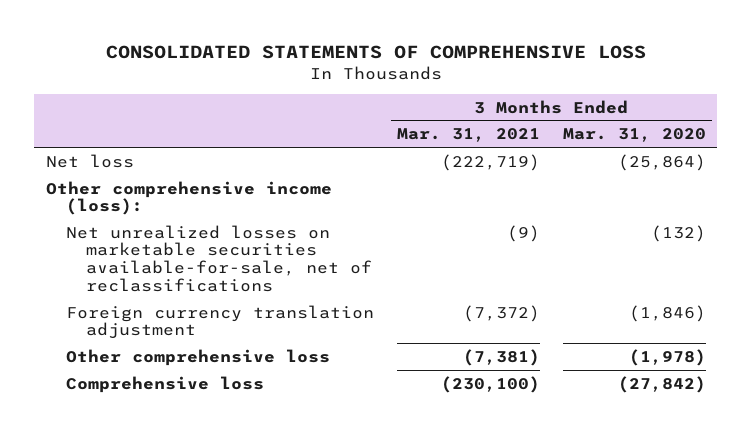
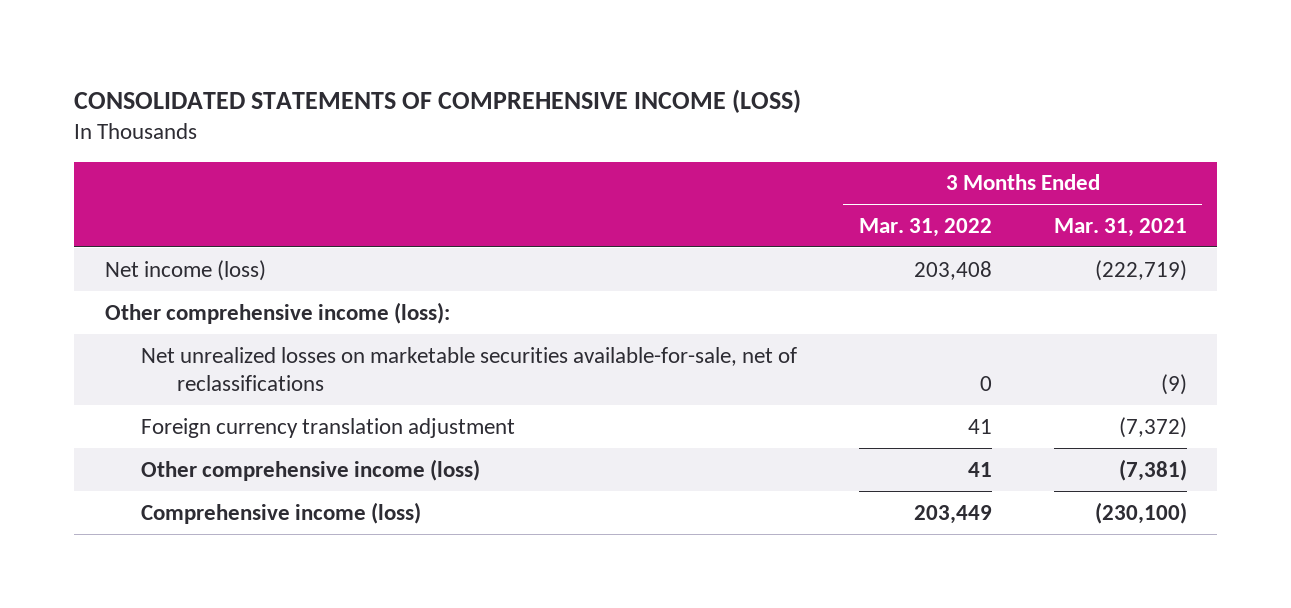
[105,45,646,60] CONSOLIDATED STATEMENTS OF COMPREHENSIVE LOSS -> [73,88,801,113] CONSOLIDATED STATEMENTS OF COMPREHENSIVE INCOME (LOSS)
[562,128,706,143] Mar. 31, 2020 -> none
none -> [858,217,992,237] Mar. 31, 2022
[45,153,134,168] Net loss -> [104,259,266,281] Net income (loss)
[65,348,330,366] Other comprehensive loss -> [140,458,480,481] Other comprehensive income (loss)
[65,375,264,393] Comprehensive loss -> [140,501,421,524] Comprehensive income (loss)

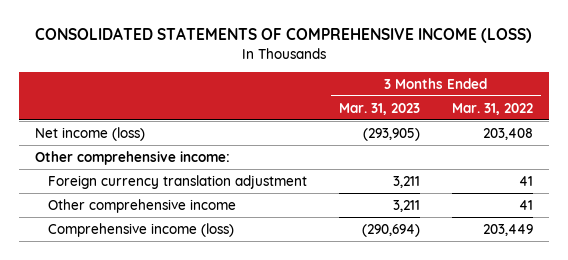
[1053,217,1187,237] Mar. 31, 2021 -> none
none -> [338,102,420,115] Mar. 31, 2023
[140,346,797,392] Net unrealized losses on marketable securities available-for-sale, net of reclassifications -> none
[104,301,450,324] Other comprehensive income (loss): -> [35,150,231,165] Other comprehensive income:
[140,458,480,481] Other comprehensive income (loss) -> [47,198,236,213] Other comprehensive income

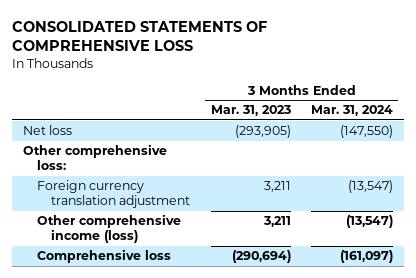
[35,27,533,44] CONSOLIDATED STATEMENTS OF COMPREHENSIVE INCOME (LOSS) -> [12,20,268,52] CONSOLIDATED STATEMENTS OF COMPREHENSIVE LOSS
[451,102,533,115] Mar. 31, 2022 -> none
none -> [311,105,394,117] Mar. 31, 2024
[35,126,146,141] Net income (loss) -> [22,125,72,136] Net loss
[35,150,231,165] Other comprehensive income: -> [22,144,167,171] Other comprehensive loss:
[47,198,236,213] Other comprehensive income -> [36,214,181,244] Other comprehensive income (loss)
[47,222,234,237] Comprehensive income (loss) -> [36,249,171,264] Comprehensive loss

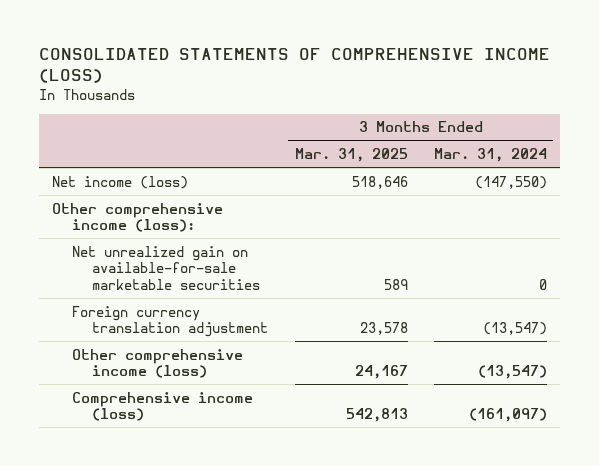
[12,20,268,52] CONSOLIDATED STATEMENTS OF COMPREHENSIVE LOSS -> [38,48,550,84] CONSOLIDATED STATEMENTS OF COMPREHENSIVE INCOME (LOSS)
[210,105,291,117] Mar. 31, 2023 -> none
none -> [294,147,408,162] Mar. 31, 2025
[22,125,72,136] Net loss -> [52,175,189,189] Net income (loss)
[22,144,167,171] Other comprehensive loss: -> [52,202,224,233] Other comprehensive income (loss):
none -> [72,245,261,290] Net unrealized gain on available-for-sale marketable securities
[36,249,171,264] Comprehensive loss -> [72,391,254,422] Comprehensive income (loss)

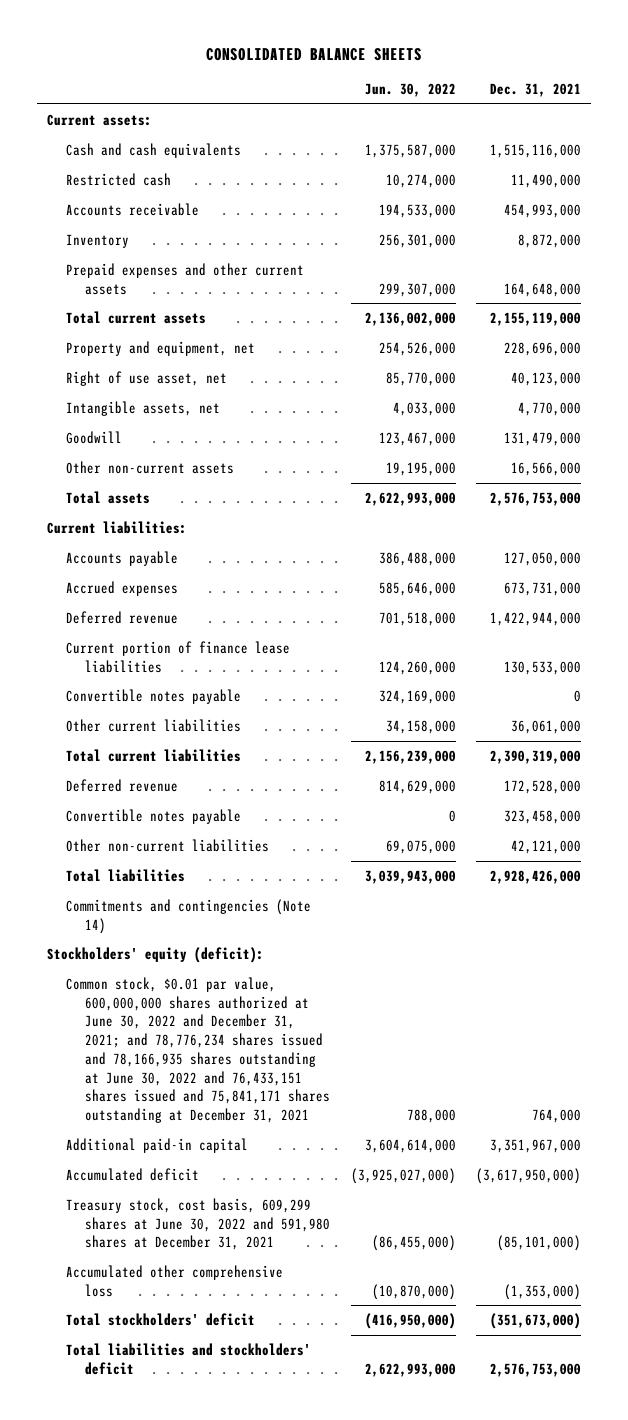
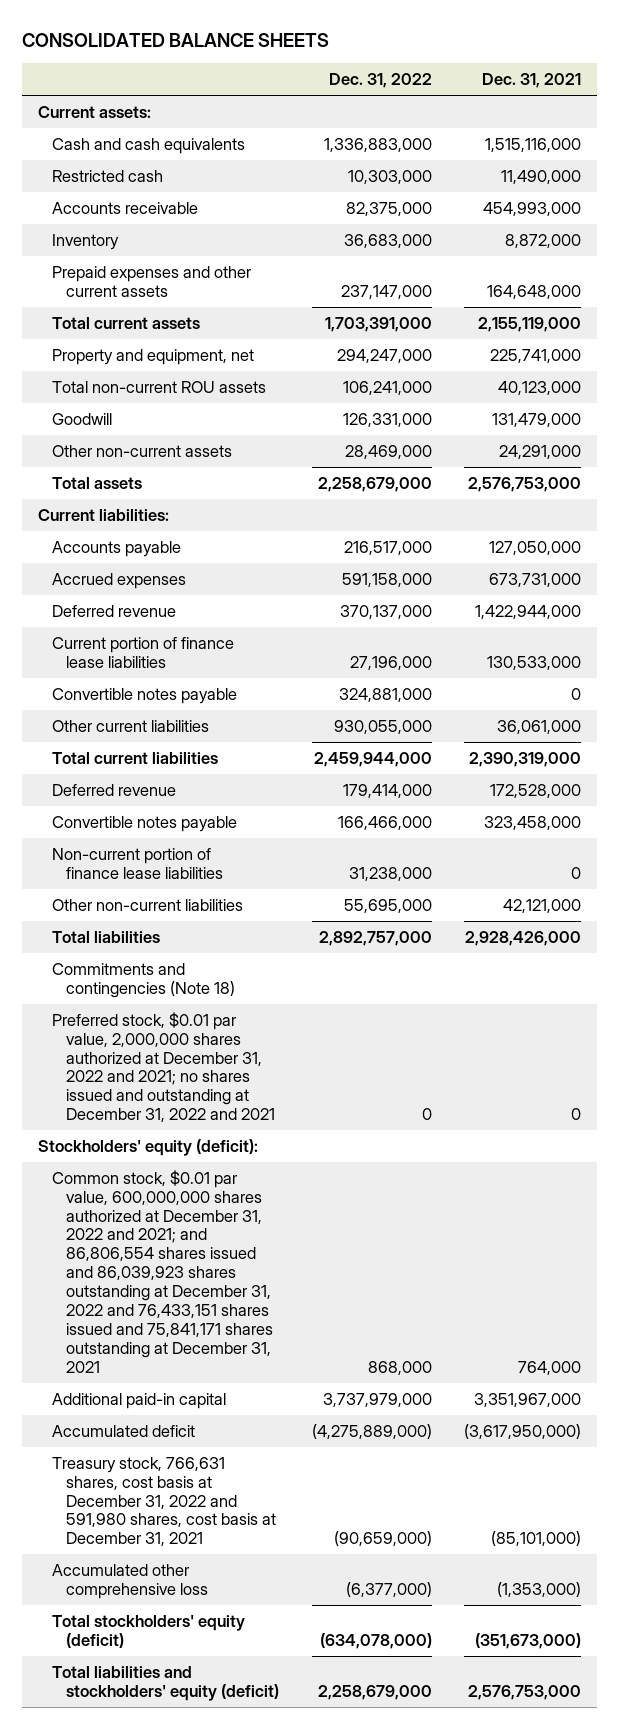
[364,83,456,98] Jun. 30, 2022 -> none
none -> [328,73,432,89] Dec. 31, 2022
[66,400,221,416] Intangible assets, net -> none
[503,341,581,356] 228,696,000 -> [490,348,582,363] 225,741,000
[66,370,228,386] Right of use asset, net -> [52,380,267,393] Total non-current ROU assets
[510,461,581,476] 16,566,000 -> [499,444,582,459] 24,291,000
none -> [52,847,223,879] Non-current portion of finance lease liabilities
[66,898,312,934] Commitments and contingencies (Note 14) -> [52,962,235,998] Commitments and contingencies (Note 18)
none -> [52,1011,275,1123] Preferred stock, $0.01 par value, 2,000,000 shares authorized at December 31, 2022 and 2021; no shares issued and outstanding at December 31, 2022 and 2021
[66,976,331,1123] Common stock, $0.01 par value, 600,000,000 shares authorized at June 30, 2022 and December 31, 2021; and 78,776,234 shares issued and 78,166,935 shares outstanding at June 30, 2022 and 76,433,151 shares issued and 75,841,171 shares outstanding at December 31, 2021 -> [52,1169,273,1373] Common stock, $0.01 par value, 600,000,000 shares authorized at December 31, 2022 and 2021; and 86,806,554 shares issued and 86,039,923 shares outstanding at December 31, 2022 and 76,433,151 shares issued and 75,841,171 shares outstanding at December 31, 2021
[66,1197,331,1251] Treasury stock, cost basis, 609,299 shares at June 30, 2022 and 591,980 shares at December 31, 2021 -> [52,1456,276,1547] Treasury stock, 766,631 shares, cost basis at December 31, 2022 and 591,980 shares, cost basis at December 31, 2021
[66,1312,256,1326] Total stockholders' deficit -> [52,1614,246,1648] Total stockholders' equity (deficit)
[66,1342,312,1375] Total liabilities and stockholders' deficit -> [52,1665,279,1701] Total liabilities and stockholders' equity (deficit)

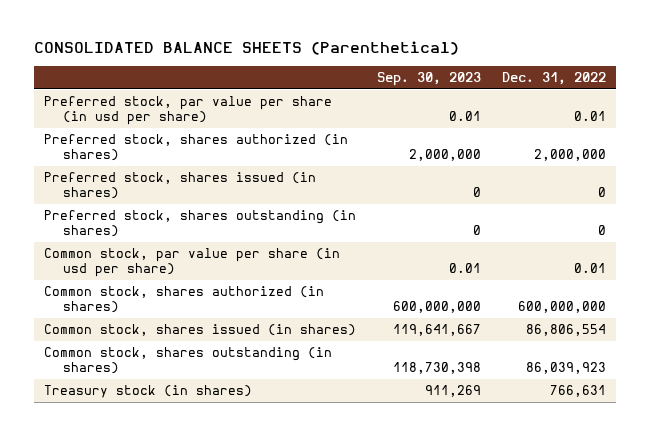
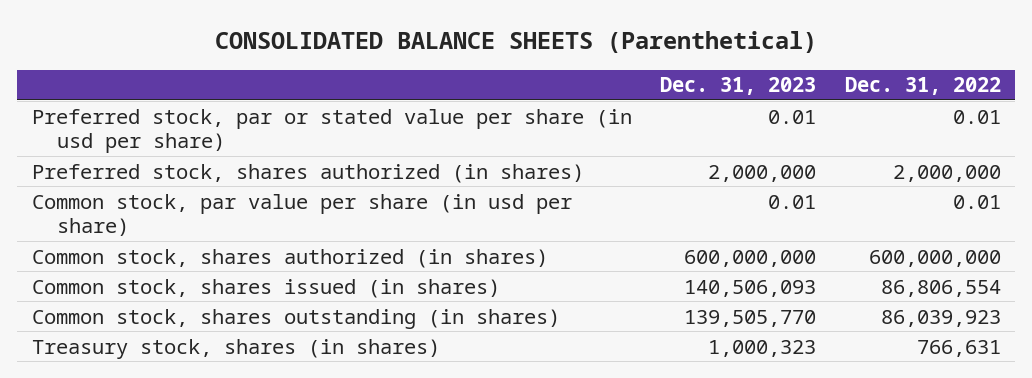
[377,72,482,87] Sep. 30, 2023 -> none
none -> [660,77,817,96] Dec. 31, 2023
[44,96,333,126] Preferred stock, par value per share (in usd per share) -> [31,108,632,153] Preferred stock, par or stated value per share (in usd per share)
[44,172,317,200] Preferred stock, shares issued (in shares) -> none
[44,210,357,238] Preferred stock, shares outstanding (in shares) -> none
[44,385,253,399] Treasury stock (in shares) -> [31,338,440,359] Treasury stock, shares (in shares)

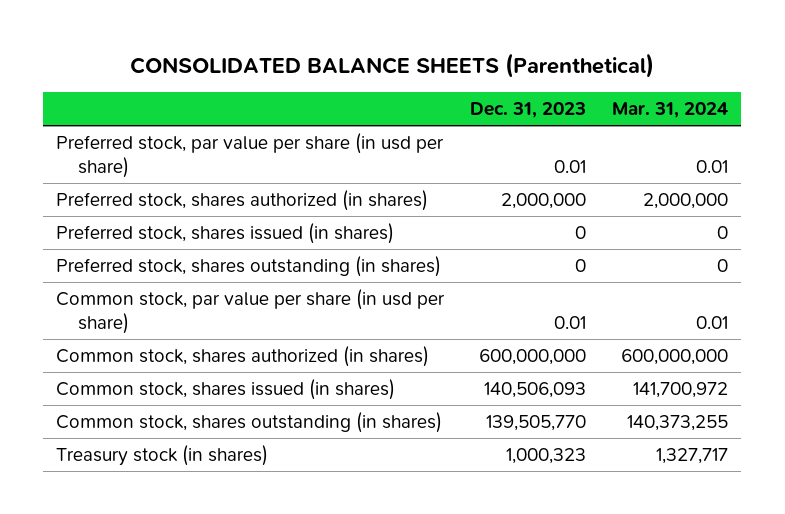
[844,77,1001,96] Dec. 31, 2022 -> none
none -> [612,102,729,119] Mar. 31, 2024
[31,108,632,153] Preferred stock, par or stated value per share (in usd per share) -> [56,133,445,179] Preferred stock, par value per share (in usd per share)
none -> [56,223,395,245] Preferred stock, shares issued (in shares)
none -> [56,256,442,278] Preferred stock, shares outstanding (in shares)
[31,338,440,359] Treasury stock, shares (in shares) -> [56,445,269,467] Treasury stock (in shares)

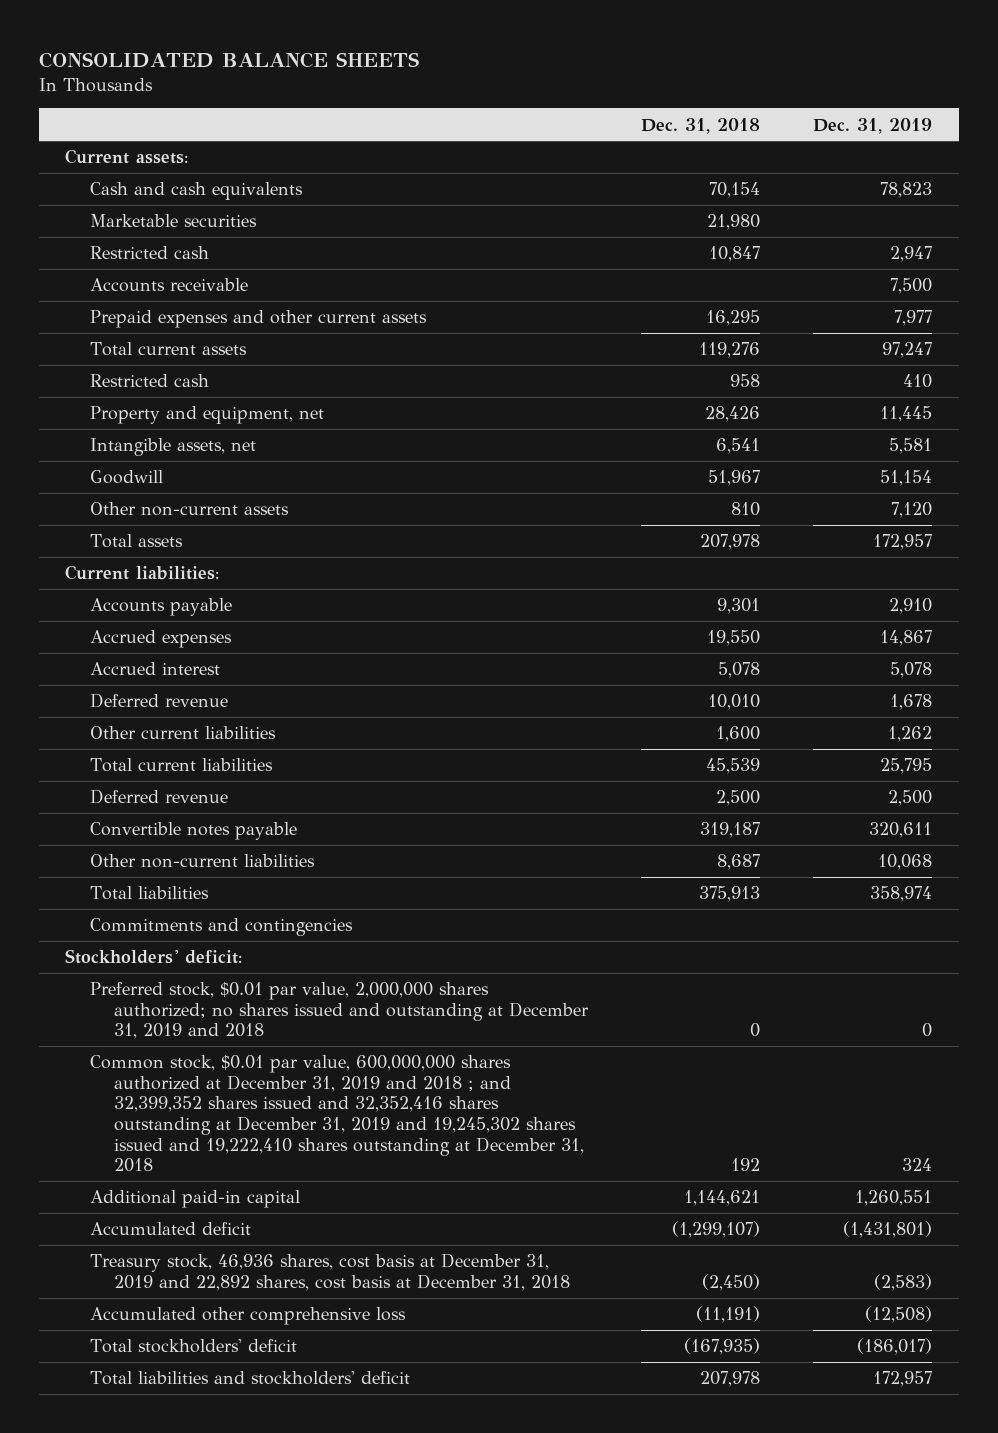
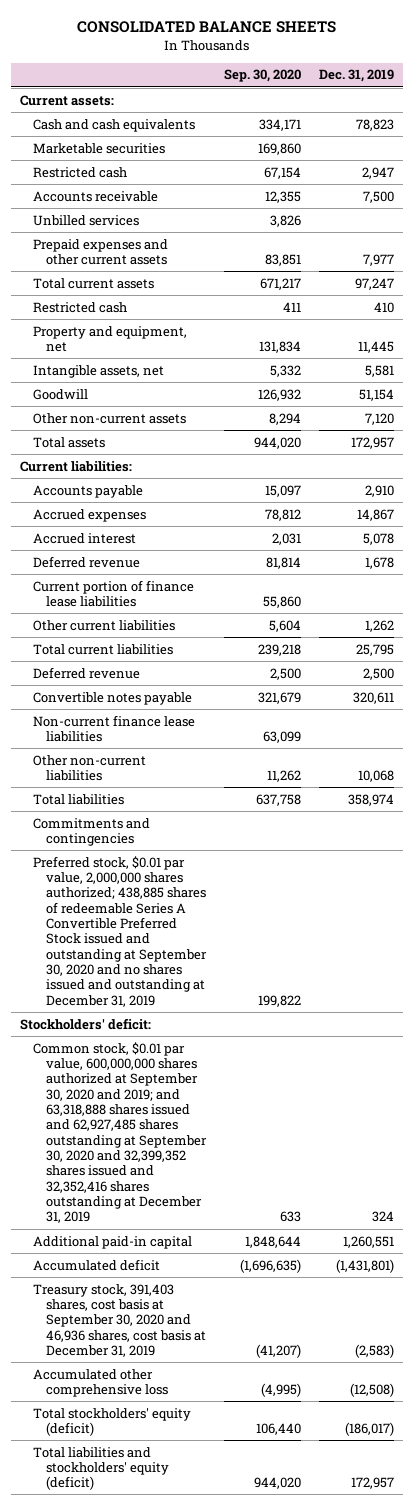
[641,117,761,134] Dec. 31, 2018 -> none
none -> [224,69,302,83] Sep. 30, 2020
none -> [33,214,140,226] Unbilled services
none -> [33,579,195,608] Current portion of finance lease liabilities
none -> [33,714,196,743] Non-current finance lease liabilities
none -> [33,855,208,1007] Preferred stock, $0.01 par value, 2,000,000 shares authorized; 438,885 shares of redeemable Series A Convertible Preferred Stock issued and outstanding at September 30, 2020 and no shares issued and outstanding at December 31, 2019
[89,982,590,1040] Preferred stock, $0.01 par value, 2,000,000 shares authorized; no shares issued and outstanding at December 31, 2019 and 2018 -> none
[89,1055,585,1173] Common stock, $0.01 par value, 600,000,000 shares authorized at December 31, 2019 and 2018 ; and 32,399,352 shares issued and 32,352,416 shares outstanding at December 31, 2019 and 19,245,302 shares issued and 19,222,410 shares outstanding at December 31, 2018 -> [33,1041,208,1224] Common stock, $0.01 par value, 600,000,000 shares authorized at September 30, 2020 and 2019; and 63,318,888 shares issued and 62,927,485 shares outstanding at September 30, 2020 and 32,399,352 shares issued and 32,352,416 shares outstanding at December 31, 2019
[89,1253,571,1291] Treasury stock, 46,936 shares, cost basis at December 31, 2019 and 22,892 shares, cost basis at December 31, 2018 -> [33,1283,207,1358] Treasury stock, 391,403 shares, cost basis at September 30, 2020 and 46,936 shares, cost basis at December 31, 2019
[89,1339,297,1354] Total stockholders' deficit -> [33,1407,192,1437] Total stockholders' equity (deficit)
[89,1371,410,1386] Total liabilities and stockholders' deficit -> [33,1446,170,1491] Total liabilities and stockholders' equity (deficit)

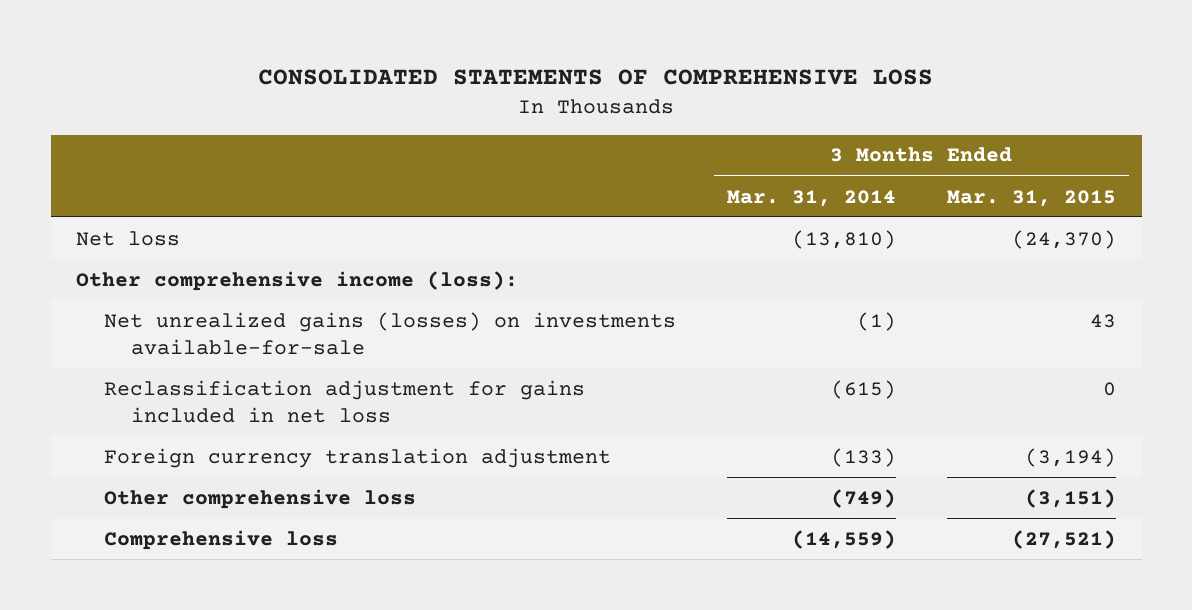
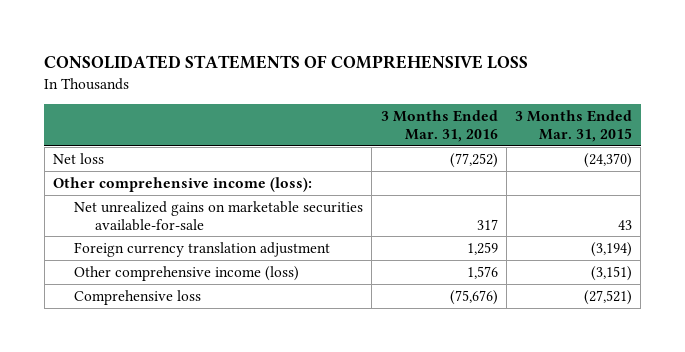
[726,189,896,207] Mar. 31, 2014 -> none
none -> [380,110,498,142] 3 Months Ended Mar. 31, 2016
[103,379,585,423] Reclassification adjustment for gains included in net loss -> none
[103,311,676,355] Net unrealized gains (losses) on investments available-for-sale -> [74,200,364,231] Net unrealized gains on marketable securities available-for-sale
[103,488,416,509] Other comprehensive loss -> [74,265,300,281] Other comprehensive income (loss)

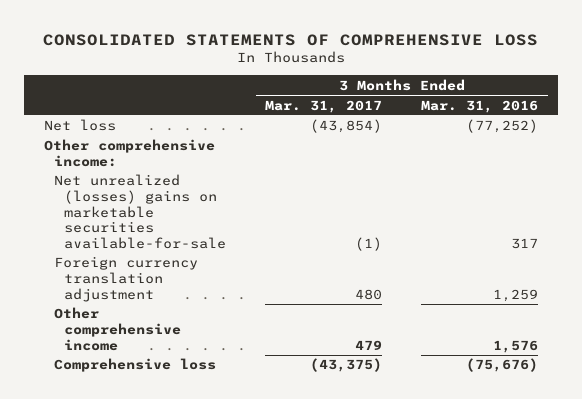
[514,110,632,142] 3 Months Ended Mar. 31, 2015 -> none
none -> [265,99,383,113] Mar. 31, 2017
[52,176,312,192] Other comprehensive income (loss): -> [43,139,215,168] Other comprehensive income:
[74,200,364,231] Net unrealized gains on marketable securities available-for-sale -> [54,174,227,249] Net unrealized (losses) gains on marketable securities available-for-sale
[74,265,300,281] Other comprehensive income (loss) -> [54,307,182,351] Other comprehensive income

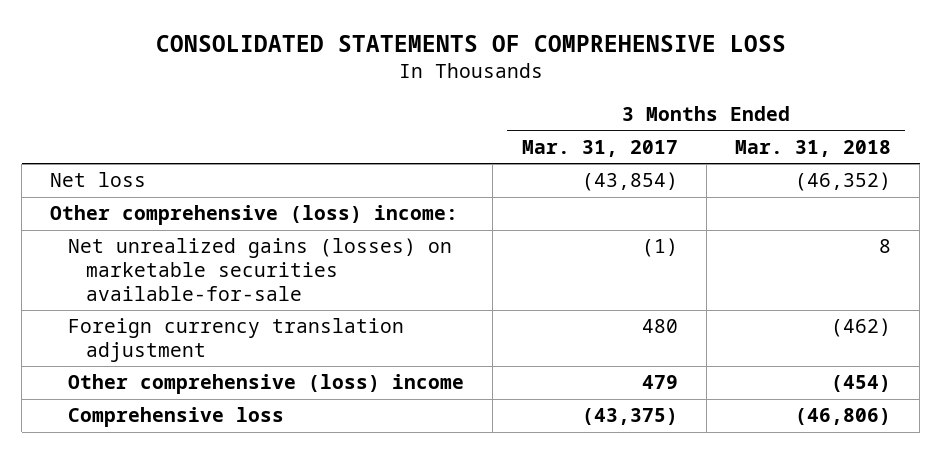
[421,99,539,113] Mar. 31, 2016 -> none
none -> [735,139,892,157] Mar. 31, 2018
[43,139,215,168] Other comprehensive income: -> [50,205,459,226] Other comprehensive (loss) income:
[54,174,227,249] Net unrealized (losses) gains on marketable securities available-for-sale -> [68,238,453,301] Net unrealized gains (losses) on marketable securities available-for-sale
[54,307,182,351] Other comprehensive income -> [68,374,465,395] Other comprehensive (loss) income

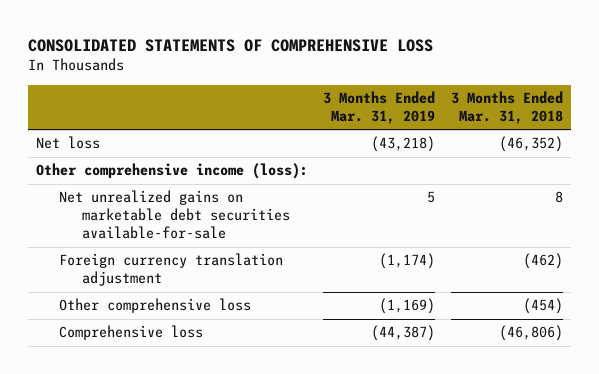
[521,139,678,157] Mar. 31, 2017 -> none
none -> [323,91,436,124] 3 Months Ended Mar. 31, 2019
[50,205,459,226] Other comprehensive (loss) income: -> [35,163,308,180] Other comprehensive income (loss):
[68,238,453,301] Net unrealized gains (losses) on marketable securities available-for-sale -> [58,190,290,240] Net unrealized gains on marketable debt securities available-for-sale
[68,374,465,395] Other comprehensive (loss) income -> [58,298,251,314] Other comprehensive loss

